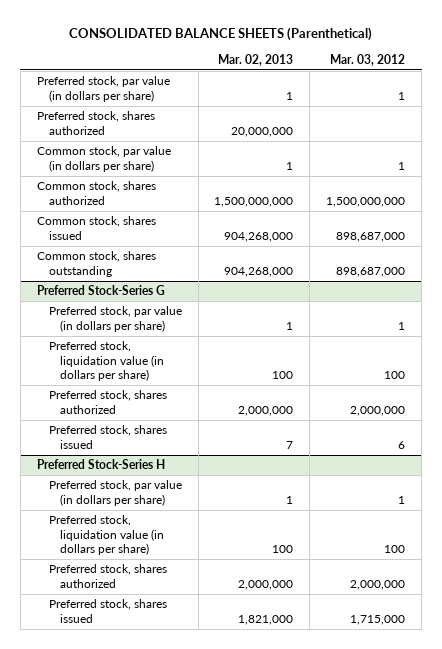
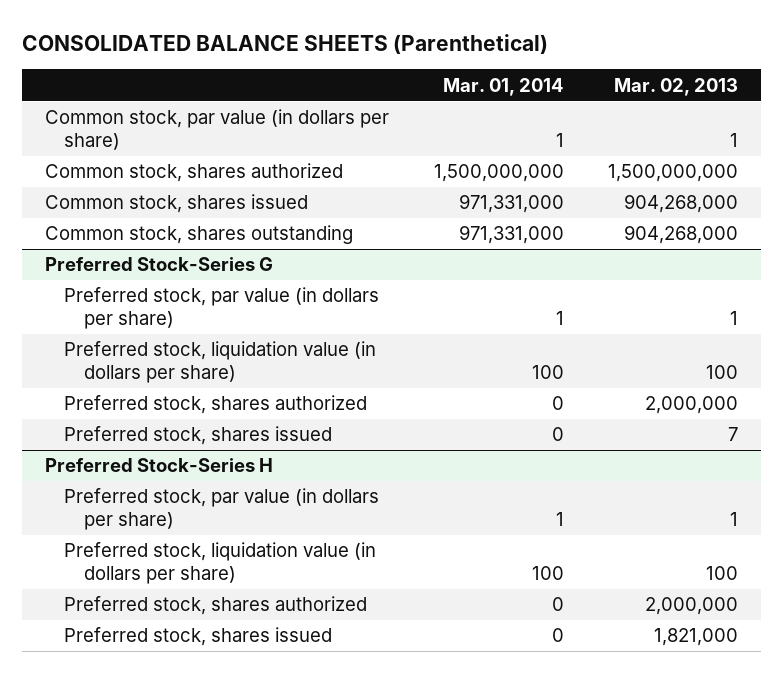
[330,53,406,66] Mar. 03, 2012 -> none
none -> [442,77,564,96] Mar. 01, 2014
[36,76,170,102] Preferred stock, par value (in dollars per share) -> none
[36,111,155,135] Preferred stock, shares authorized -> none

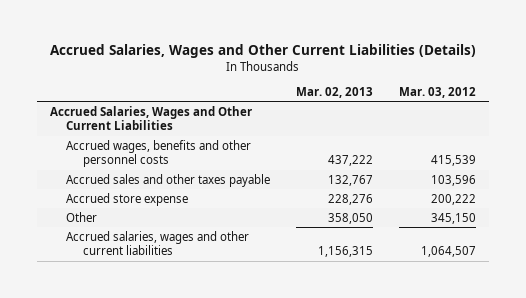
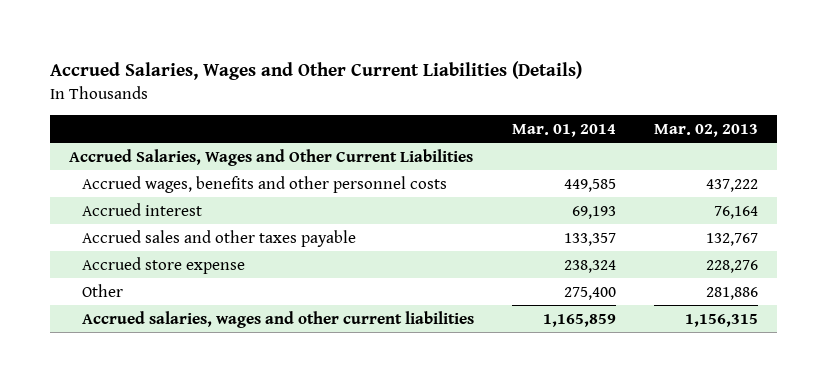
[399,86,477,98] Mar. 03, 2012 -> none
none -> [511,124,616,138] Mar. 01, 2014
none -> [82,202,203,216] Accrued interest
[328,212,374,224] 358,050 -> [705,286,758,300] 281,886

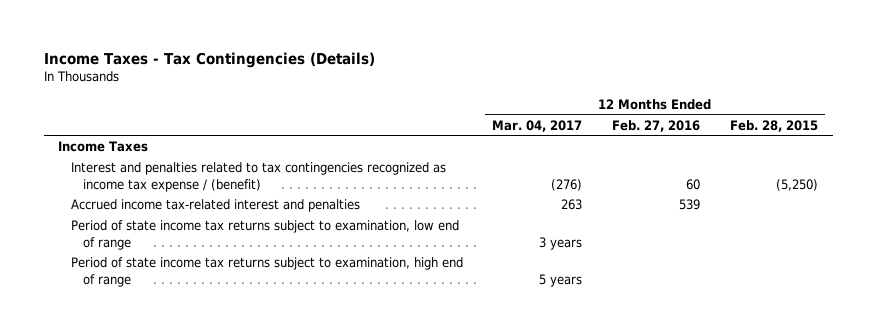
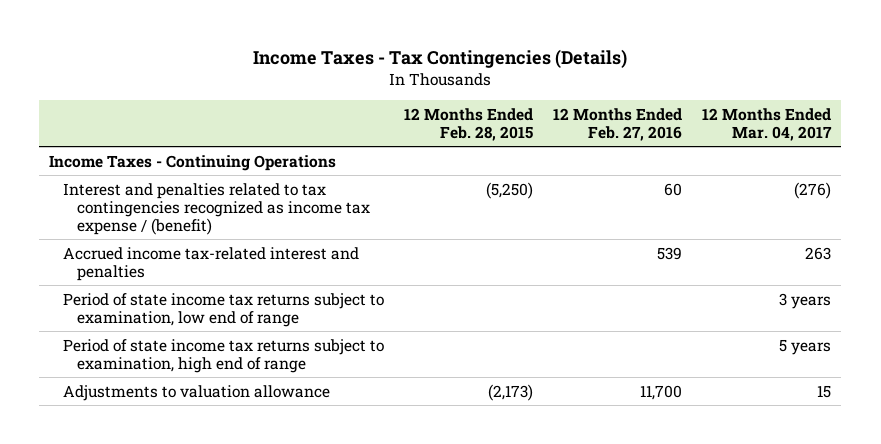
[58,141,149,153] Income Taxes -> [49,154,337,171] Income Taxes - Continuing Operations
none -> [63,384,331,401] Adjustments to valuation allowance

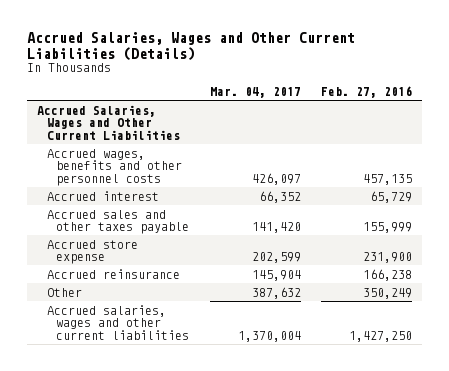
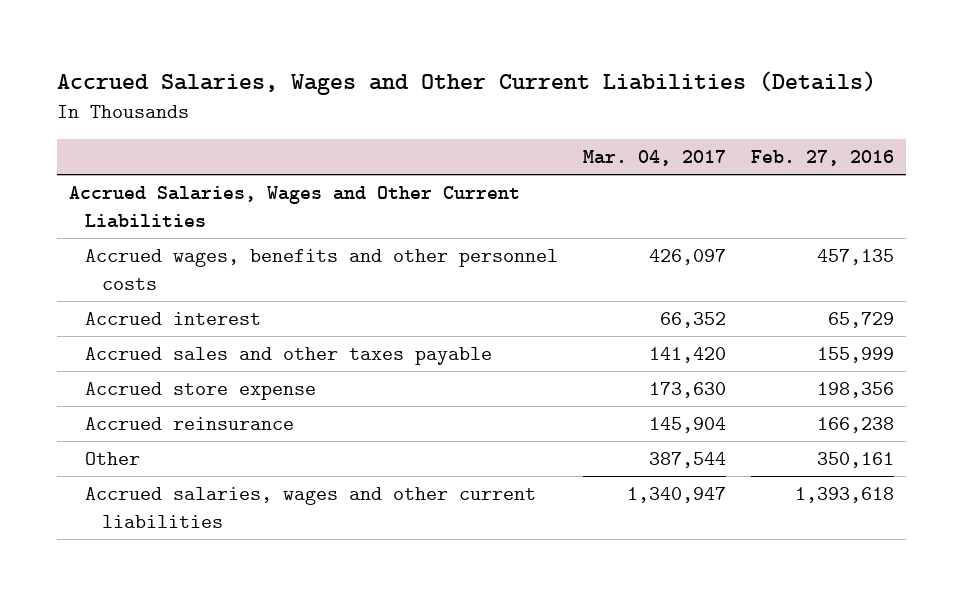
[251,252,301,264] 202,599 -> [649,382,727,399] 173,630
[362,252,412,264] 231,900 -> [816,382,894,399] 198,356
[251,286,301,299] 387,632 -> [649,452,727,469] 387,544
[362,287,412,299] 350,249 -> [816,452,894,469] 350,161
[237,330,301,342] 1,370,004 -> [627,487,727,504] 1,340,947
[348,330,412,342] 1,427,250 -> [794,487,894,504] 1,393,618

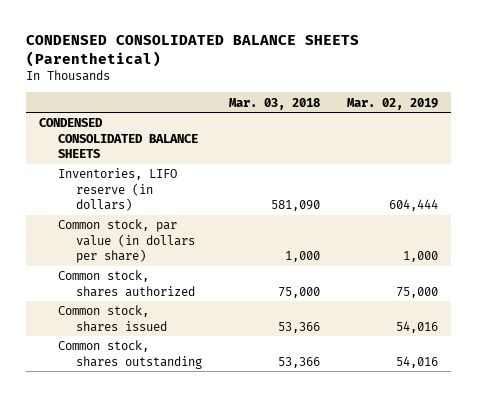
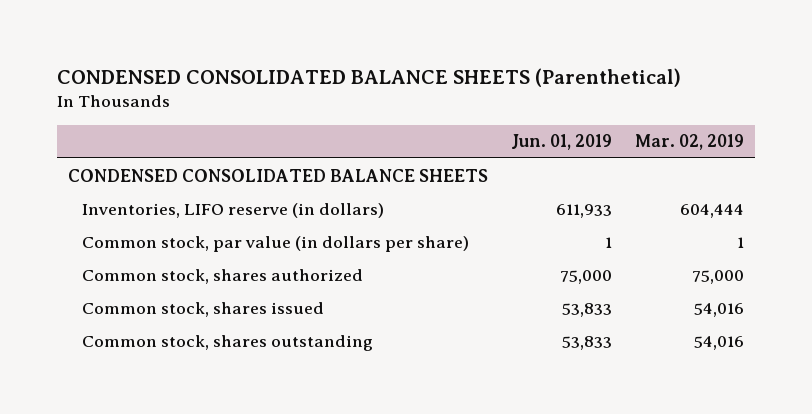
[228,97,320,110] Mar. 03, 2018 -> none
none -> [510,134,612,151] Jun. 01, 2019
[402,250,438,262] 1,000 -> [736,236,744,248] 1

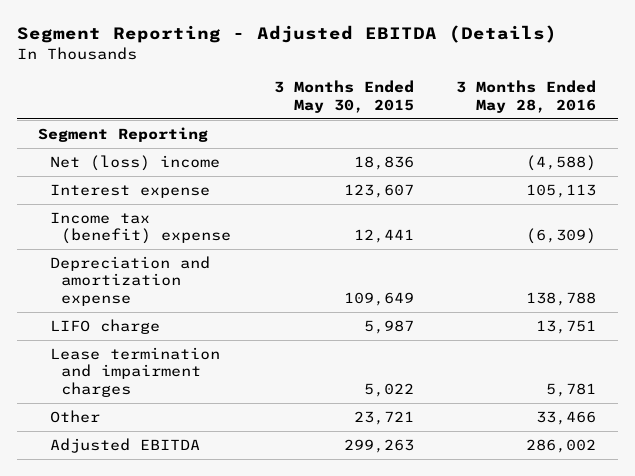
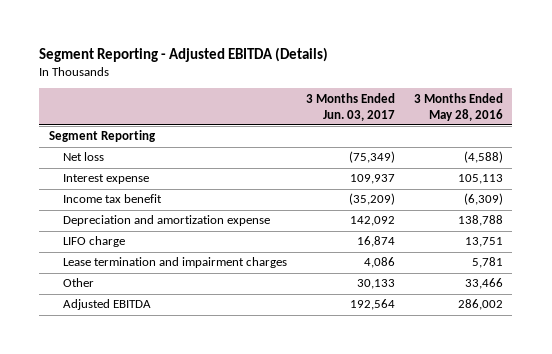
[273,80,414,113] 3 Months Ended May 30, 2015 -> none
none -> [305,92,395,121] 3 Months Ended Jun. 03, 2017
[49,154,220,171] Net (loss) income -> [62,152,104,162] Net loss
[49,211,231,245] Income tax (benefit) expense -> [62,194,162,204] Income tax benefit

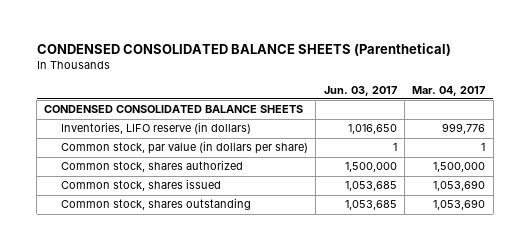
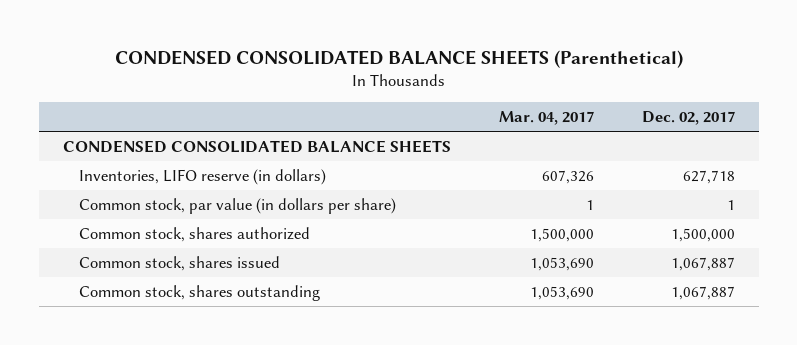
[323,85,397,96] Jun. 03, 2017 -> none
none -> [641,111,735,126] Dec. 02, 2017
[442,123,486,135] 999,776 -> [541,169,594,184] 607,326

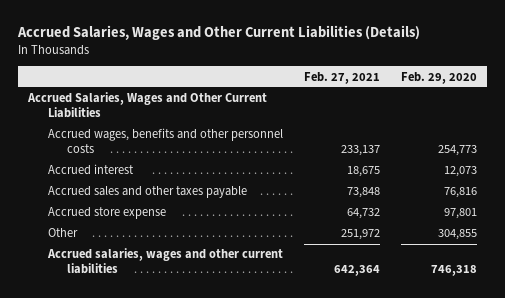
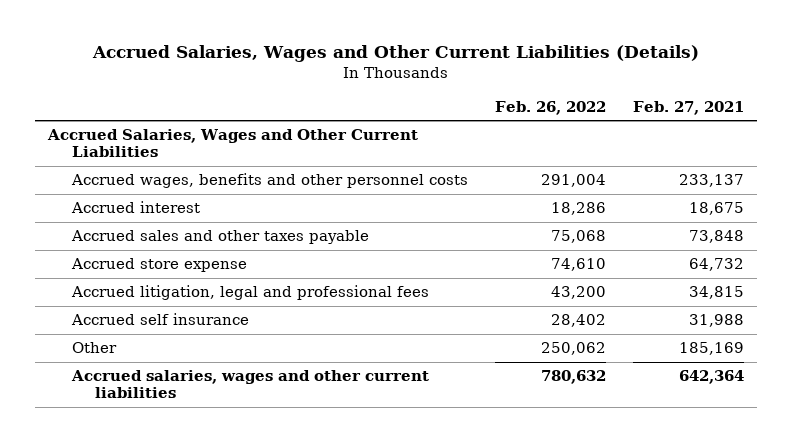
[400,71,477,84] Feb. 29, 2020 -> none
none -> [494,100,606,115] Feb. 26, 2022
none -> [70,285,429,301] Accrued litigation, legal and professional fees
none -> [70,313,249,326] Accrued self insurance
[340,229,380,241] 251,972 -> [678,342,744,356] 185,169

